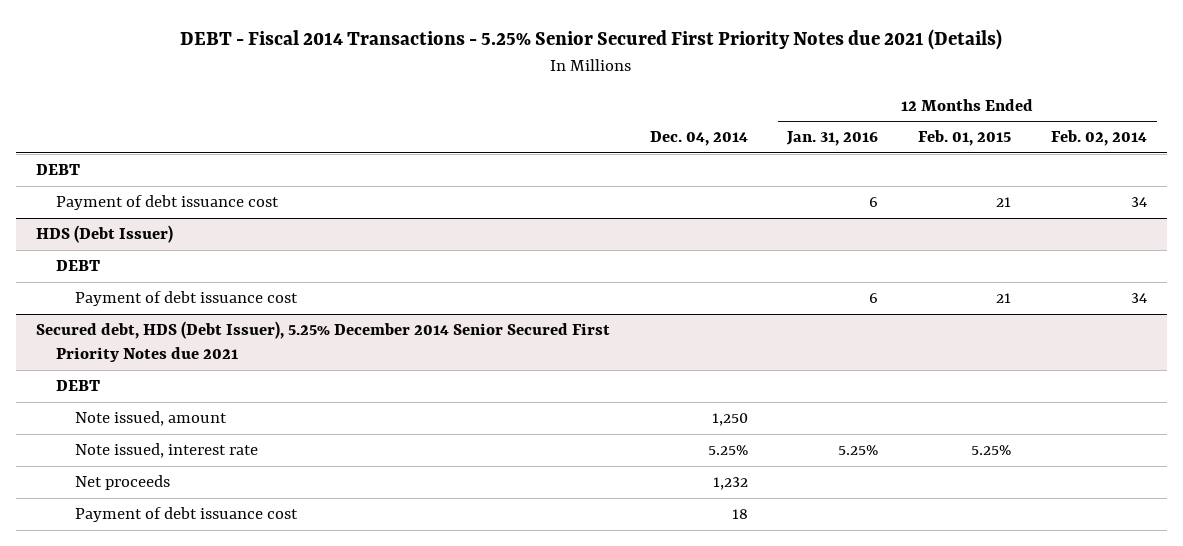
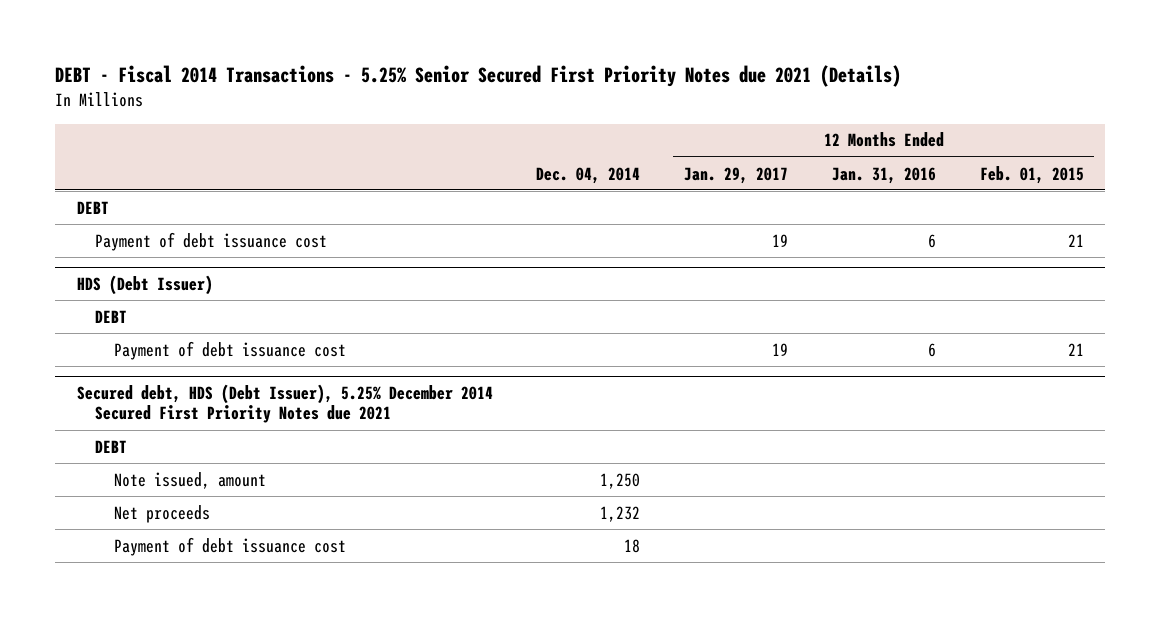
[1050,130,1147,147] Feb. 02, 2014 -> none
none -> [684,166,789,184] Jan. 29, 2017
[35,321,610,363] Secured debt, HDS (Debt Issuer), 5.25% December 2014 Senior Secured First Priority Notes due 2021 -> [76,384,493,424] Secured debt, HDS (Debt Issuer), 5.25% December 2014 Secured First Priority Notes due 2021
[75,443,259,459] Note issued, interest rate -> none

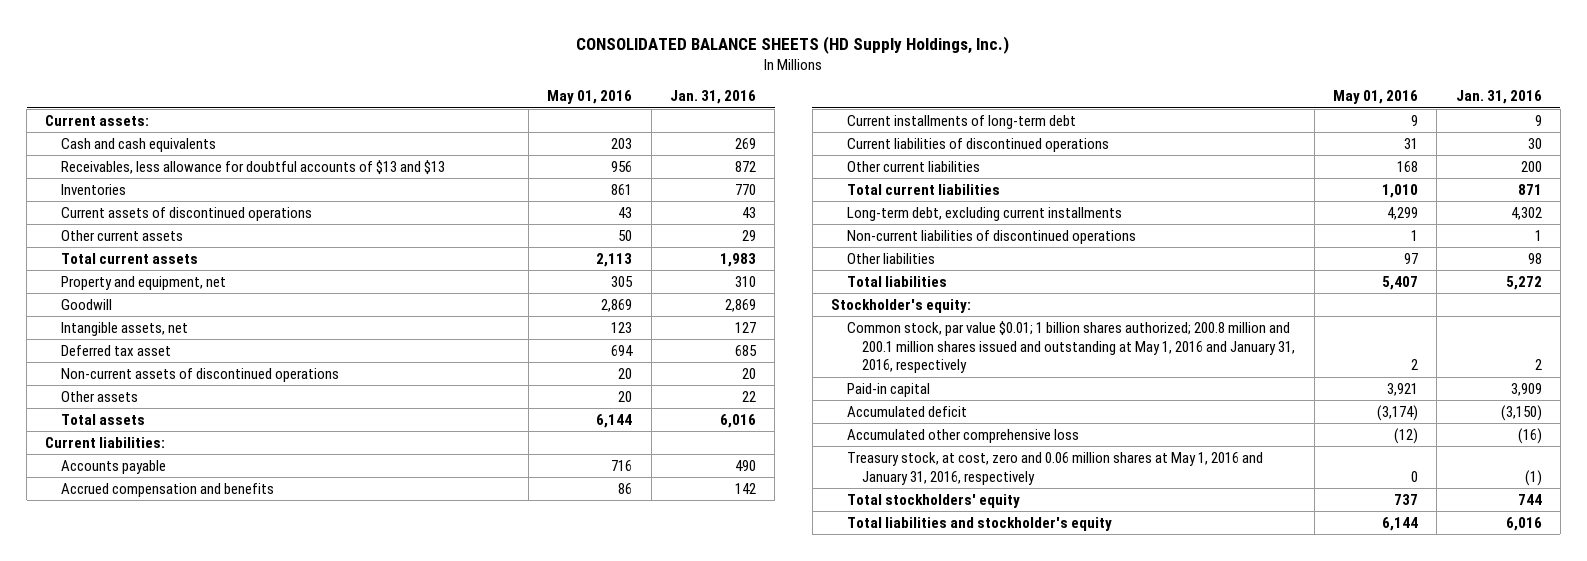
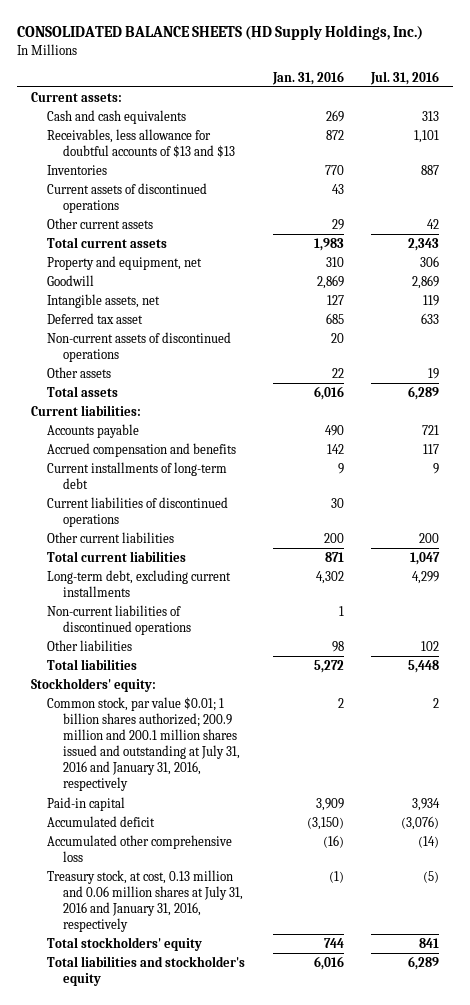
[547,90,633,105] May 01, 2016 -> none
none -> [370,70,440,85] Jul. 31, 2016
[830,298,971,313] Stockholder's equity: -> [31,677,157,692] Stockholders' equity:
[846,320,1296,374] Common stock, par value $0.01; 1 billion shares authorized; 200.8 million and 200.1 million shares issued and outstanding at May 1, 2016 and January 31, 2016, respectively -> [47,696,241,792] Common stock, par value $0.01; 1 billion shares authorized; 200.9 million and 200.1 million shares issued and outstanding at July 31, 2016 and January 31, 2016, respectively
[846,451,1263,485] Treasury stock, at cost, zero and 0.06 million shares at May 1, 2016 and January 31, 2016, respectively -> [47,869,244,933] Treasury stock, at cost, 0.13 million and 0.06 million shares at July 31, 2016 and January 31, 2016, respectively

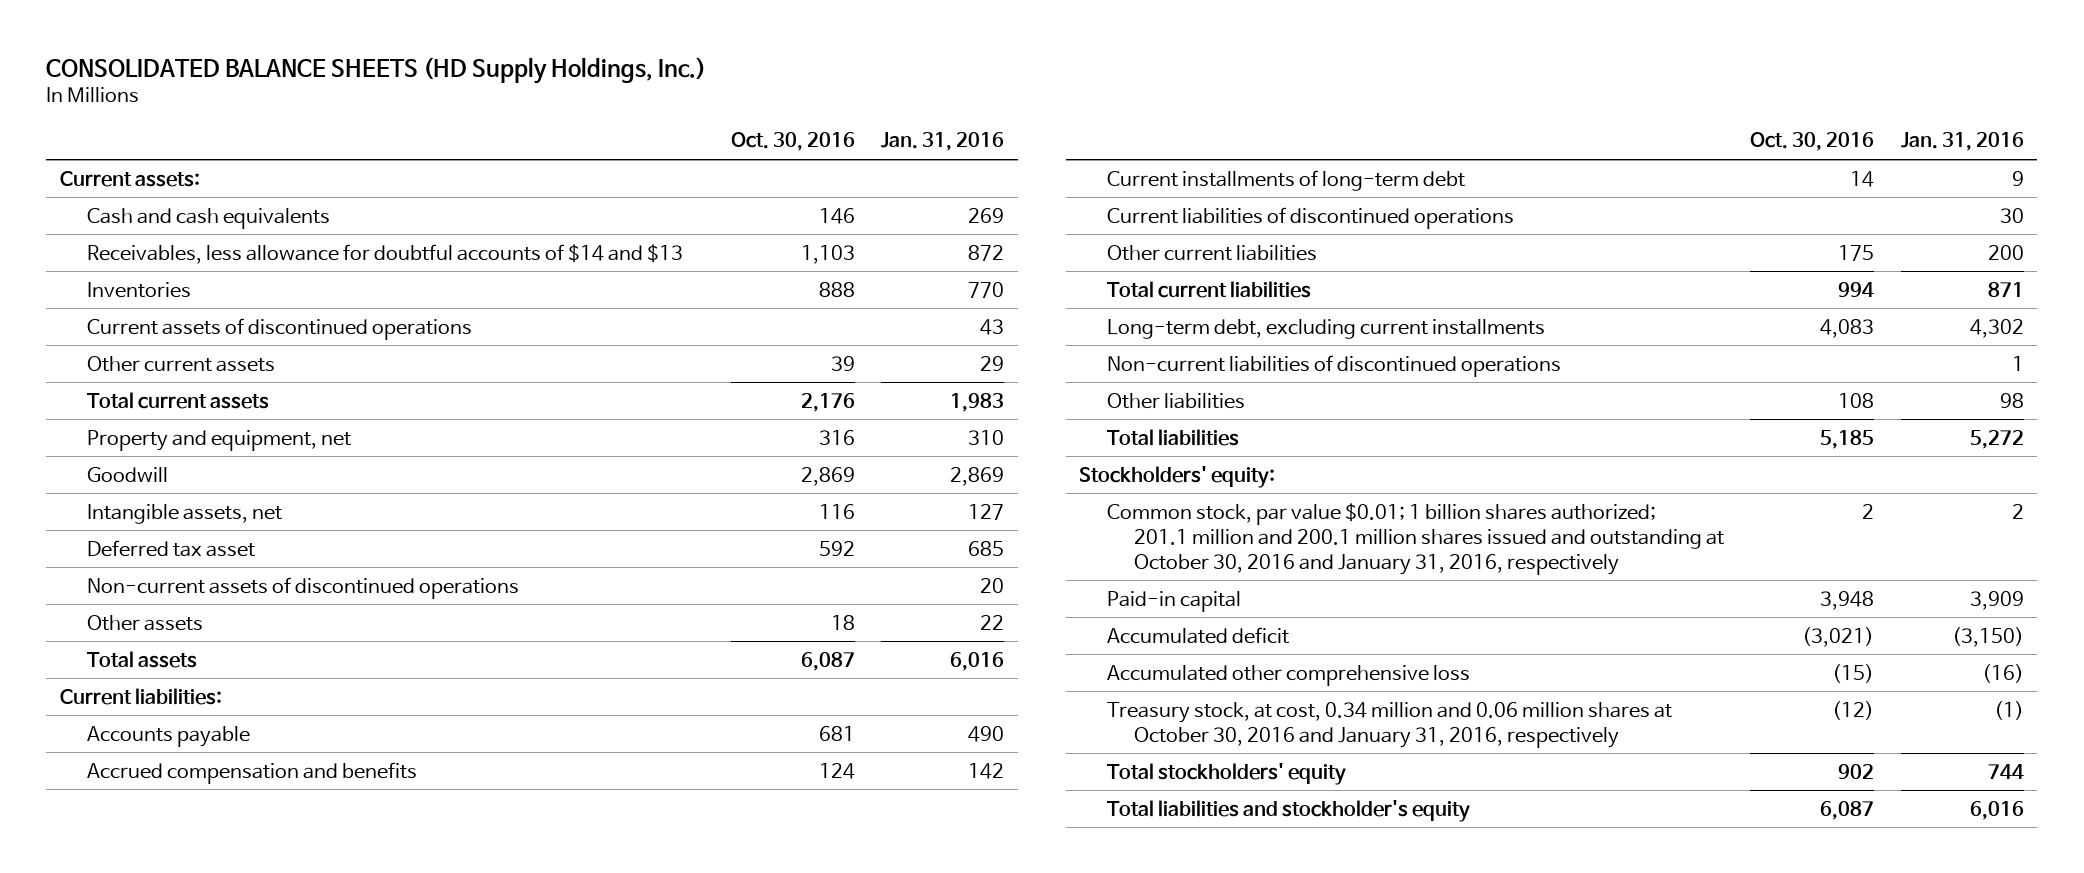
[370,70,440,85] Jul. 31, 2016 -> none
none -> [730,132,855,152] Oct. 30, 2016
[47,128,236,159] Receivables, less allowance for doubtful accounts of $13 and $13 -> [86,243,683,264] Receivables, less allowance for doubtful accounts of $14 and $13
[47,696,241,792] Common stock, par value $0.01; 1 billion shares authorized; 200.9 million and 200.1 million shares issued and outstanding at July 31, 2016 and January 31, 2016, respectively -> [1106,502,1724,575] Common stock, par value $0.01; 1 billion shares authorized; 201.1 million and 200.1 million shares issued and outstanding at October 30, 2016 and January 31, 2016, respectively
[47,869,244,933] Treasury stock, at cost, 0.13 million and 0.06 million shares at July 31, 2016 and January 31, 2016, respectively -> [1106,701,1672,748] Treasury stock, at cost, 0.34 million and 0.06 million shares at October 30, 2016 and January 31, 2016, respectively

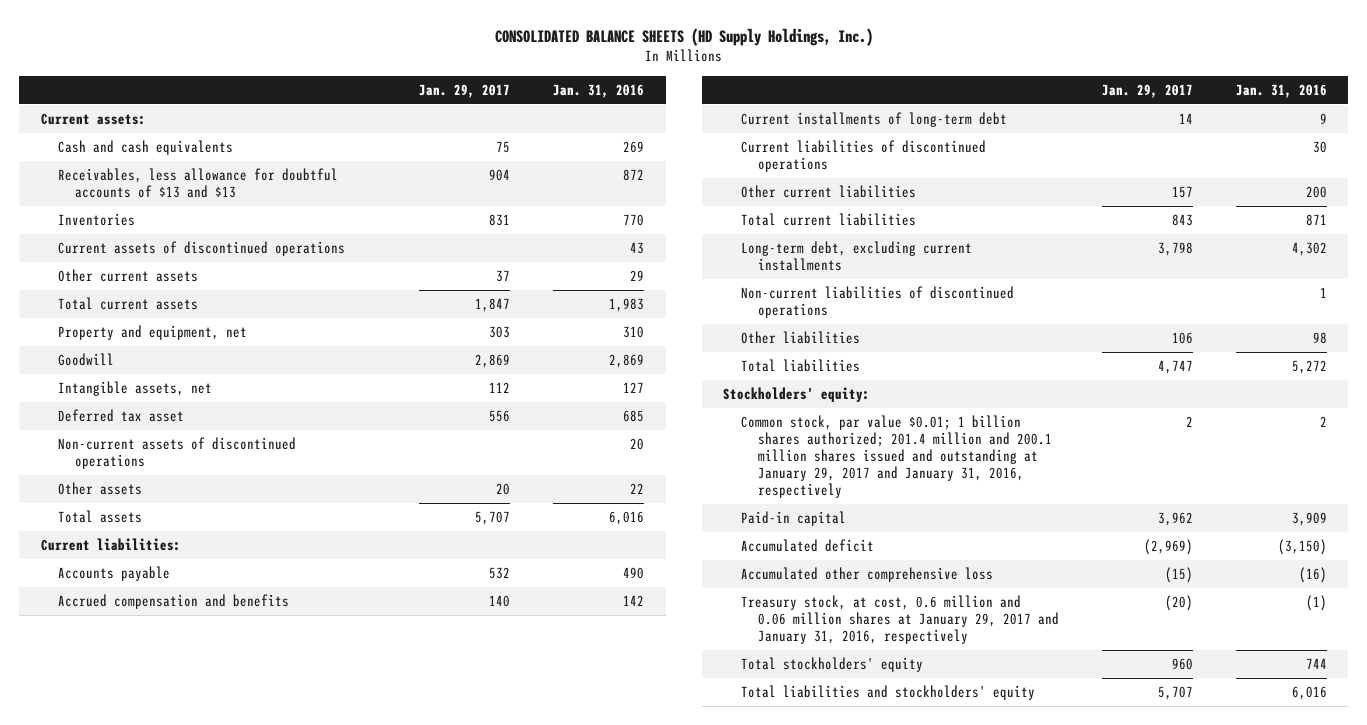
[730,132,855,152] Oct. 30, 2016 -> none
none -> [418,83,510,98] Jan. 29, 2017
[86,243,683,264] Receivables, less allowance for doubtful accounts of $14 and $13 -> [57,168,338,199] Receivables, less allowance for doubtful accounts of $13 and $13
[1106,502,1724,575] Common stock, par value $0.01; 1 billion shares authorized; 201.1 million and 200.1 million shares issued and outstanding at October 30, 2016 and January 31, 2016, respectively -> [740,415,1052,498] Common stock, par value $0.01; 1 billion shares authorized; 201.4 million and 200.1 million shares issued and outstanding at January 29, 2017 and January 31, 2016, respectively
[1106,701,1672,748] Treasury stock, at cost, 0.34 million and 0.06 million shares at October 30, 2016 and January 31, 2016, respectively -> [740,595,1059,644] Treasury stock, at cost, 0.6 million and 0.06 million shares at January 29, 2017 and January 31, 2016, respectively
[1106,799,1470,822] Total liabilities and stockholder's equity -> [740,685,1035,701] Total liabilities and stockholders' equity

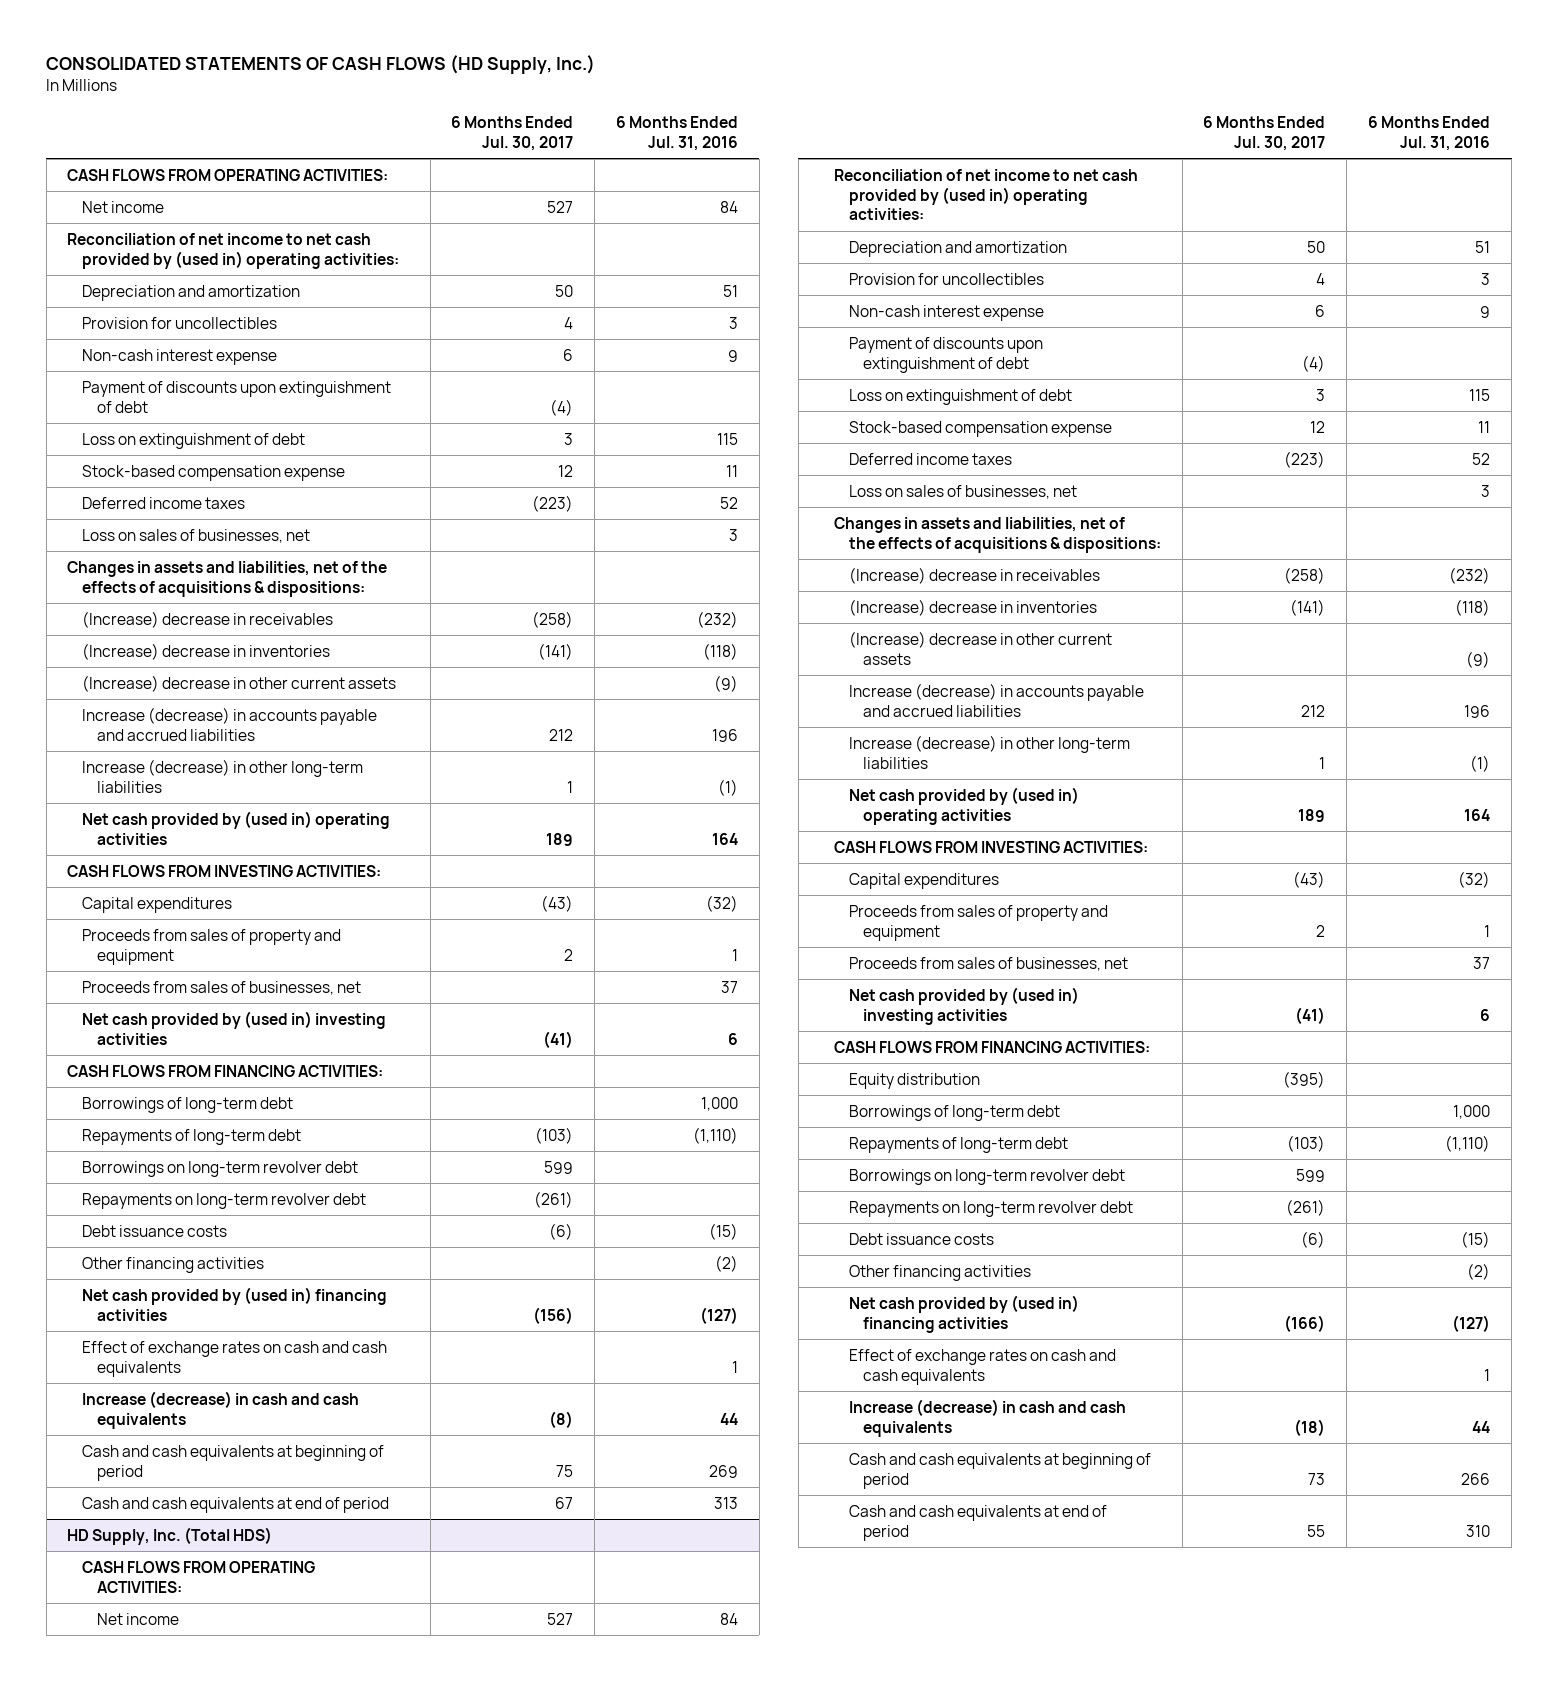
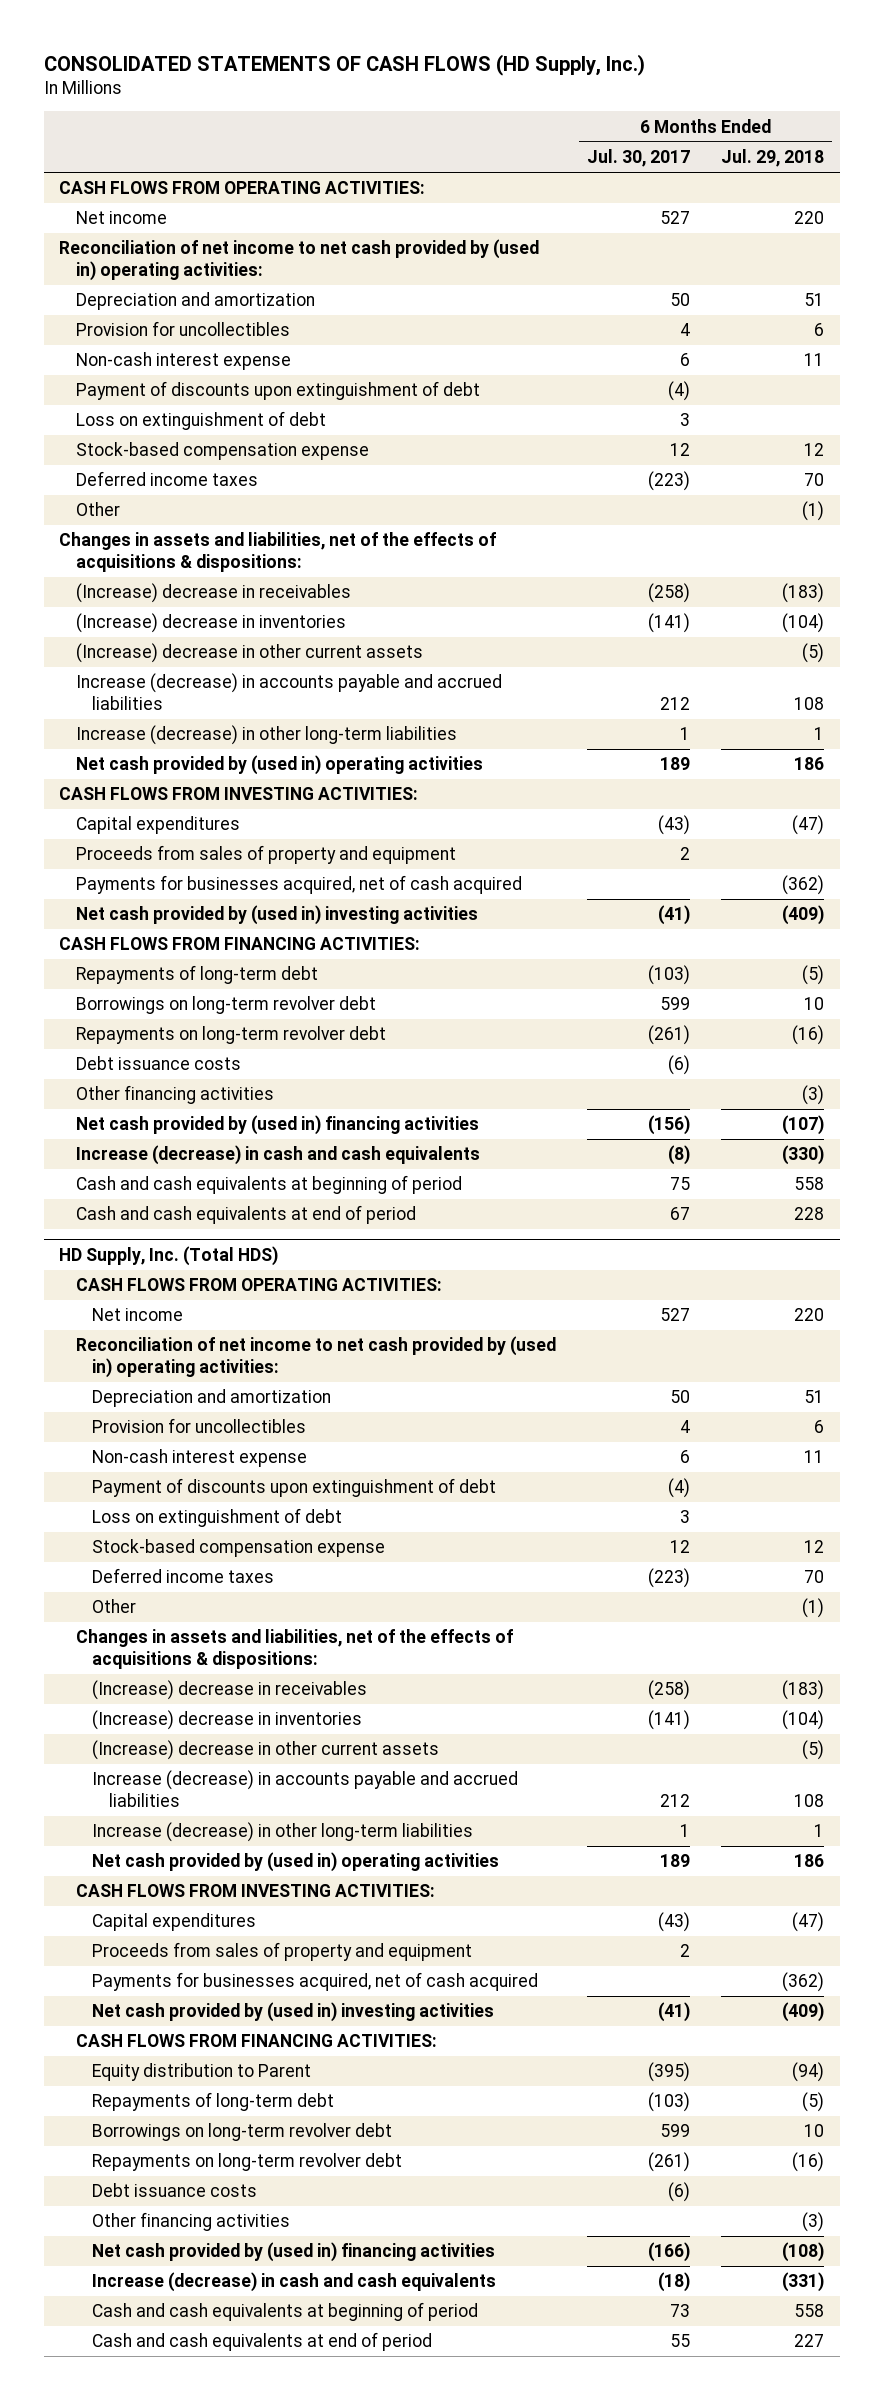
[616,115,739,151] 6 Months Ended Jul. 31, 2016 -> none
none -> [721,149,825,168] Jul. 29, 2018
[82,528,311,543] Loss on sales of businesses, net -> none
none -> [75,502,120,517] Other
[82,980,362,995] Proceeds from sales of businesses, net -> none
none -> [75,875,522,895] Payments for businesses acquired, net of cash acquired
[82,1096,294,1113] Borrowings of long-term debt -> none
[82,1340,388,1377] Effect of exchange rates on cash and cash equivalents -> none
[848,484,1077,499] Loss on sales of businesses, net -> none
none -> [92,1599,137,1614] Other
[848,956,1128,971] Proceeds from sales of businesses, net -> none
none -> [92,1972,539,1992] Payments for businesses acquired, net of cash acquired
[848,1104,1060,1121] Borrowings of long-term debt -> none
[848,1072,980,1089] Equity distribution -> [92,2063,312,2082] Equity distribution to Parent
[848,1348,1116,1385] Effect of exchange rates on cash and cash equivalents -> none

